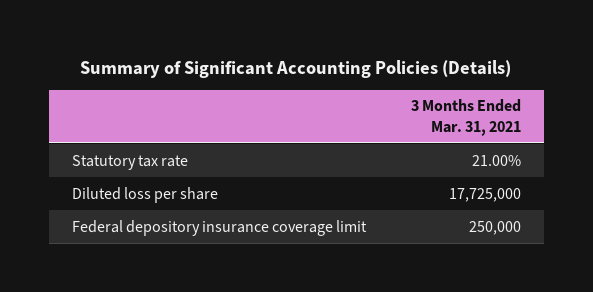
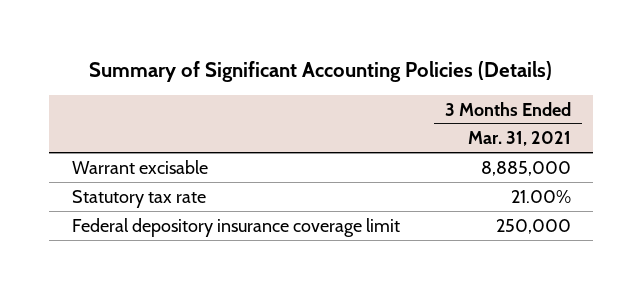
none -> [71,159,208,174] Warrant excisable
[71,186,218,203] Diluted loss per share -> none

